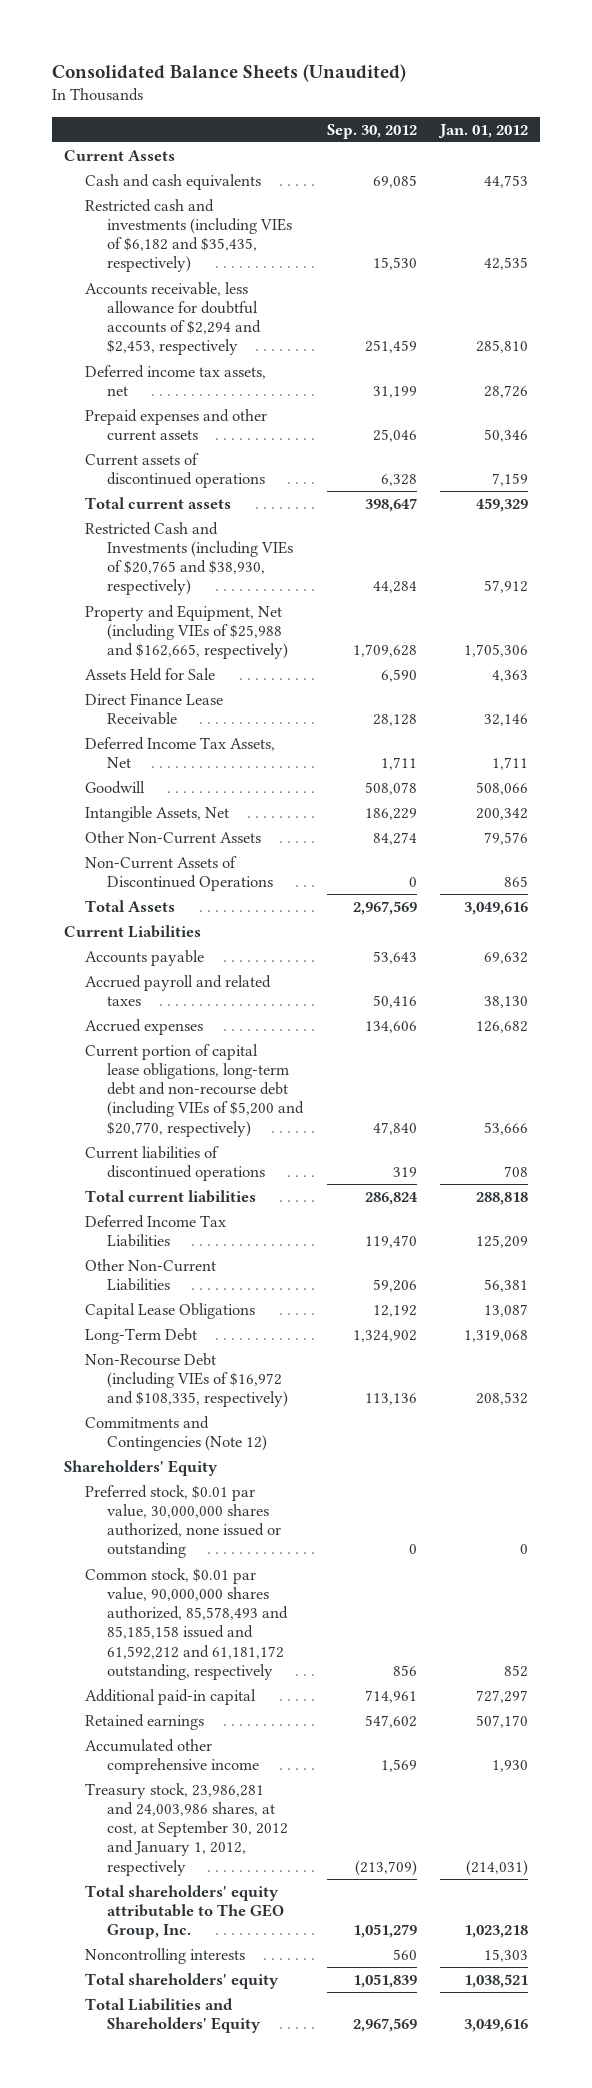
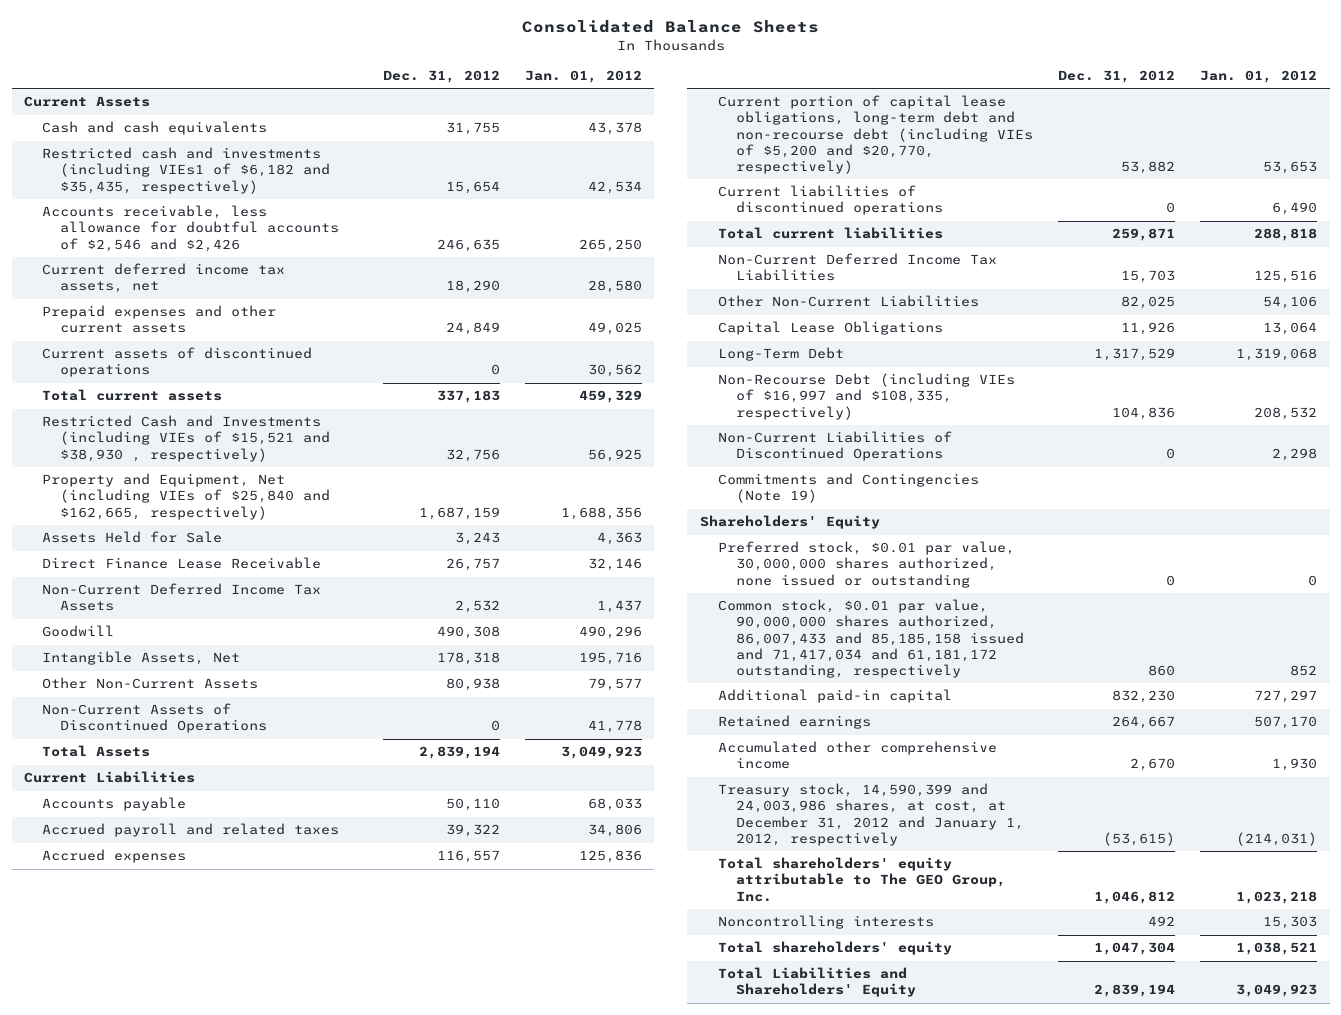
[51,63,406,82] Consolidated Balance Sheets (Unaudited) -> [521,19,819,33] Consolidated Balance Sheets
[326,123,417,139] Sep. 30, 2012 -> none
none -> [382,70,500,84] Dec. 31, 2012
[484,174,529,188] 44,753 -> [587,122,642,136] 43,378
[85,198,292,273] Restricted cash and investments (including VIEs of $6,182 and $35,435, respectively) -> [42,147,331,194] Restricted cash and investments (including VIEs1 of $6,182 and $35,435, respectively)
[484,257,529,271] 42,535 -> [587,180,642,194] 42,534
[85,281,261,356] Accounts receivable, less allowance for doubtful accounts of $2,294 and $2,453, respectively -> [42,205,340,252] Accounts receivable, less allowance for doubtful accounts of $2,546 and $2,426
[476,340,529,354] 285,810 -> [578,238,642,252] 265,250
[85,364,267,397] Deferred income tax assets, net -> [42,263,286,294] Current deferred income tax assets, net
[484,385,529,399] 28,726 -> [587,280,642,294] 28,580
[484,429,529,443] 50,346 -> [587,322,642,336] 49,025
[492,473,529,487] 7,159 -> [587,364,642,378] 30,562
[85,521,293,596] Restricted Cash and Investments (including VIEs of $20,765 and $38,930, respectively) -> [42,415,331,462] Restricted Cash and Investments (including VIEs of $15,521 and $38,930 , respectively)
[484,580,529,594] 57,912 -> [587,448,642,462] 56,925
[85,604,288,660] Property and Equipment, Net (including VIEs of $25,988 and $162,665, respectively) -> [42,473,331,520] Property and Equipment, Net (including VIEs of $25,840 and $162,665, respectively)
[464,644,529,658] 1,705,306 -> [560,506,642,520] 1,688,356
[85,736,276,769] Deferred Income Tax Assets, Net -> [42,583,322,612] Non-Current Deferred Income Tax Assets
[492,757,529,771] 1,711 -> [596,600,642,614] 1,437
[476,781,529,795] 508,066 -> [578,626,642,640] 490,296
[476,807,529,820] 200,342 -> [578,652,642,666] 195,716
[484,831,529,845] 79,576 -> [587,678,642,692] 79,577
[504,876,529,888] 865 -> [587,720,642,734] 41,778
[464,901,529,915] 3,049,616 -> [560,746,642,760] 3,049,923
[484,951,529,964] 69,632 -> [587,798,642,812] 68,033
[484,996,529,1009] 38,130 -> [587,824,642,838] 34,806
[476,1020,529,1033] 126,682 -> [578,850,642,864] 125,836
[484,1121,529,1135] 53,666 -> [1263,160,1318,174] 53,653
[504,1166,529,1178] 708 -> [1272,202,1318,216] 6,490
[85,1214,227,1248] Deferred Income Tax Liabilities -> [717,253,997,282] Non-Current Deferred Income Tax Liabilities
[476,1235,529,1249] 125,209 -> [1254,270,1318,284] 125,516
[484,1279,529,1293] 56,381 -> [1263,296,1318,310] 54,106
[484,1303,529,1317] 13,087 -> [1263,322,1318,336] 13,064
[85,1352,288,1408] Non-Recourse Debt (including VIEs of $16,972 and $108,335, respectively) -> [717,373,1015,420] Non-Recourse Debt (including VIEs of $16,997 and $108,335, respectively)
none -> [717,431,952,462] Non-Current Liabilities of Discontinued Operations
[85,1415,267,1452] Commitments and Contingencies (Note 12) -> [717,473,979,504] Commitments and Contingencies (Note 19)
[85,1567,288,1680] Common stock, $0.01 par value, 90,000,000 shares authorized, 85,578,493 and 85,185,158 issued and 61,592,212 and 61,181,172 outstanding, respectively -> [717,599,1024,678] Common stock, $0.01 par value, 90,000,000 shares authorized, 86,007,433 and 85,185,158 issued and 71,417,034 and 61,181,172 outstanding, respectively
[85,1782,288,1876] Treasury stock, 23,986,281 and 24,003,986 shares, at cost, at September 30, 2012 and January 1, 2012, respectively -> [717,783,1024,846] Treasury stock, 14,590,399 and 24,003,986 shares, at cost, at December 31, 2012 and January 1, 2012, respectively
[464,2019,529,2033] 3,049,616 -> [1236,984,1318,998] 3,049,923

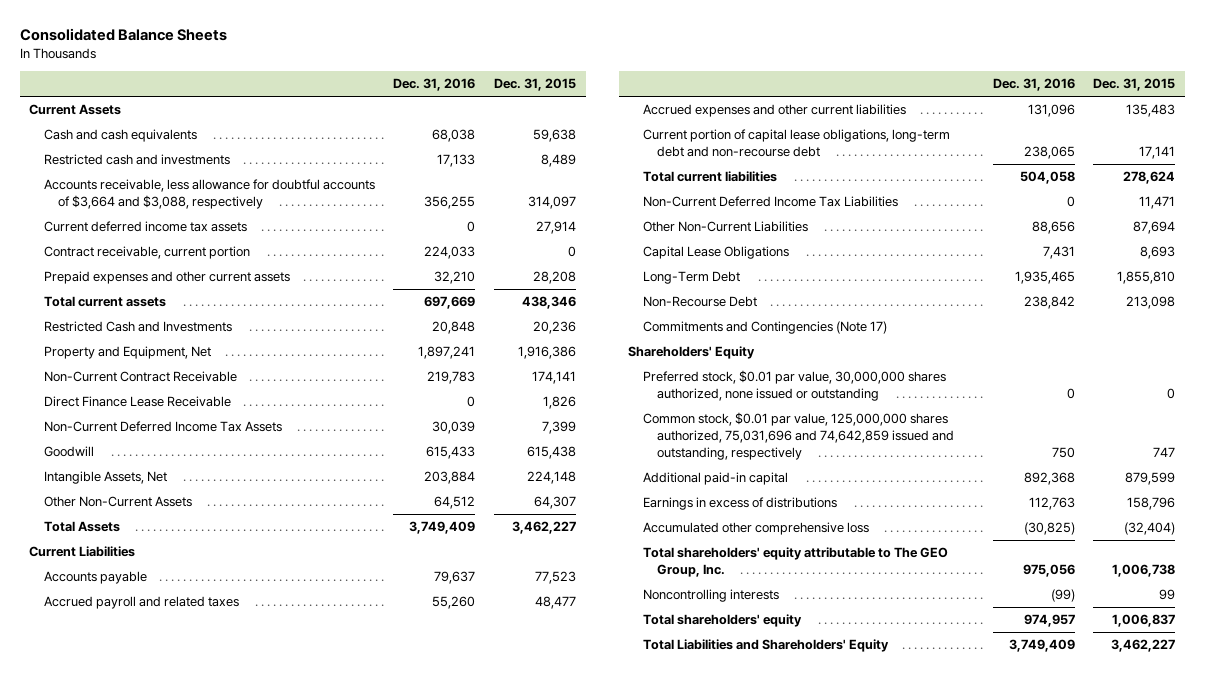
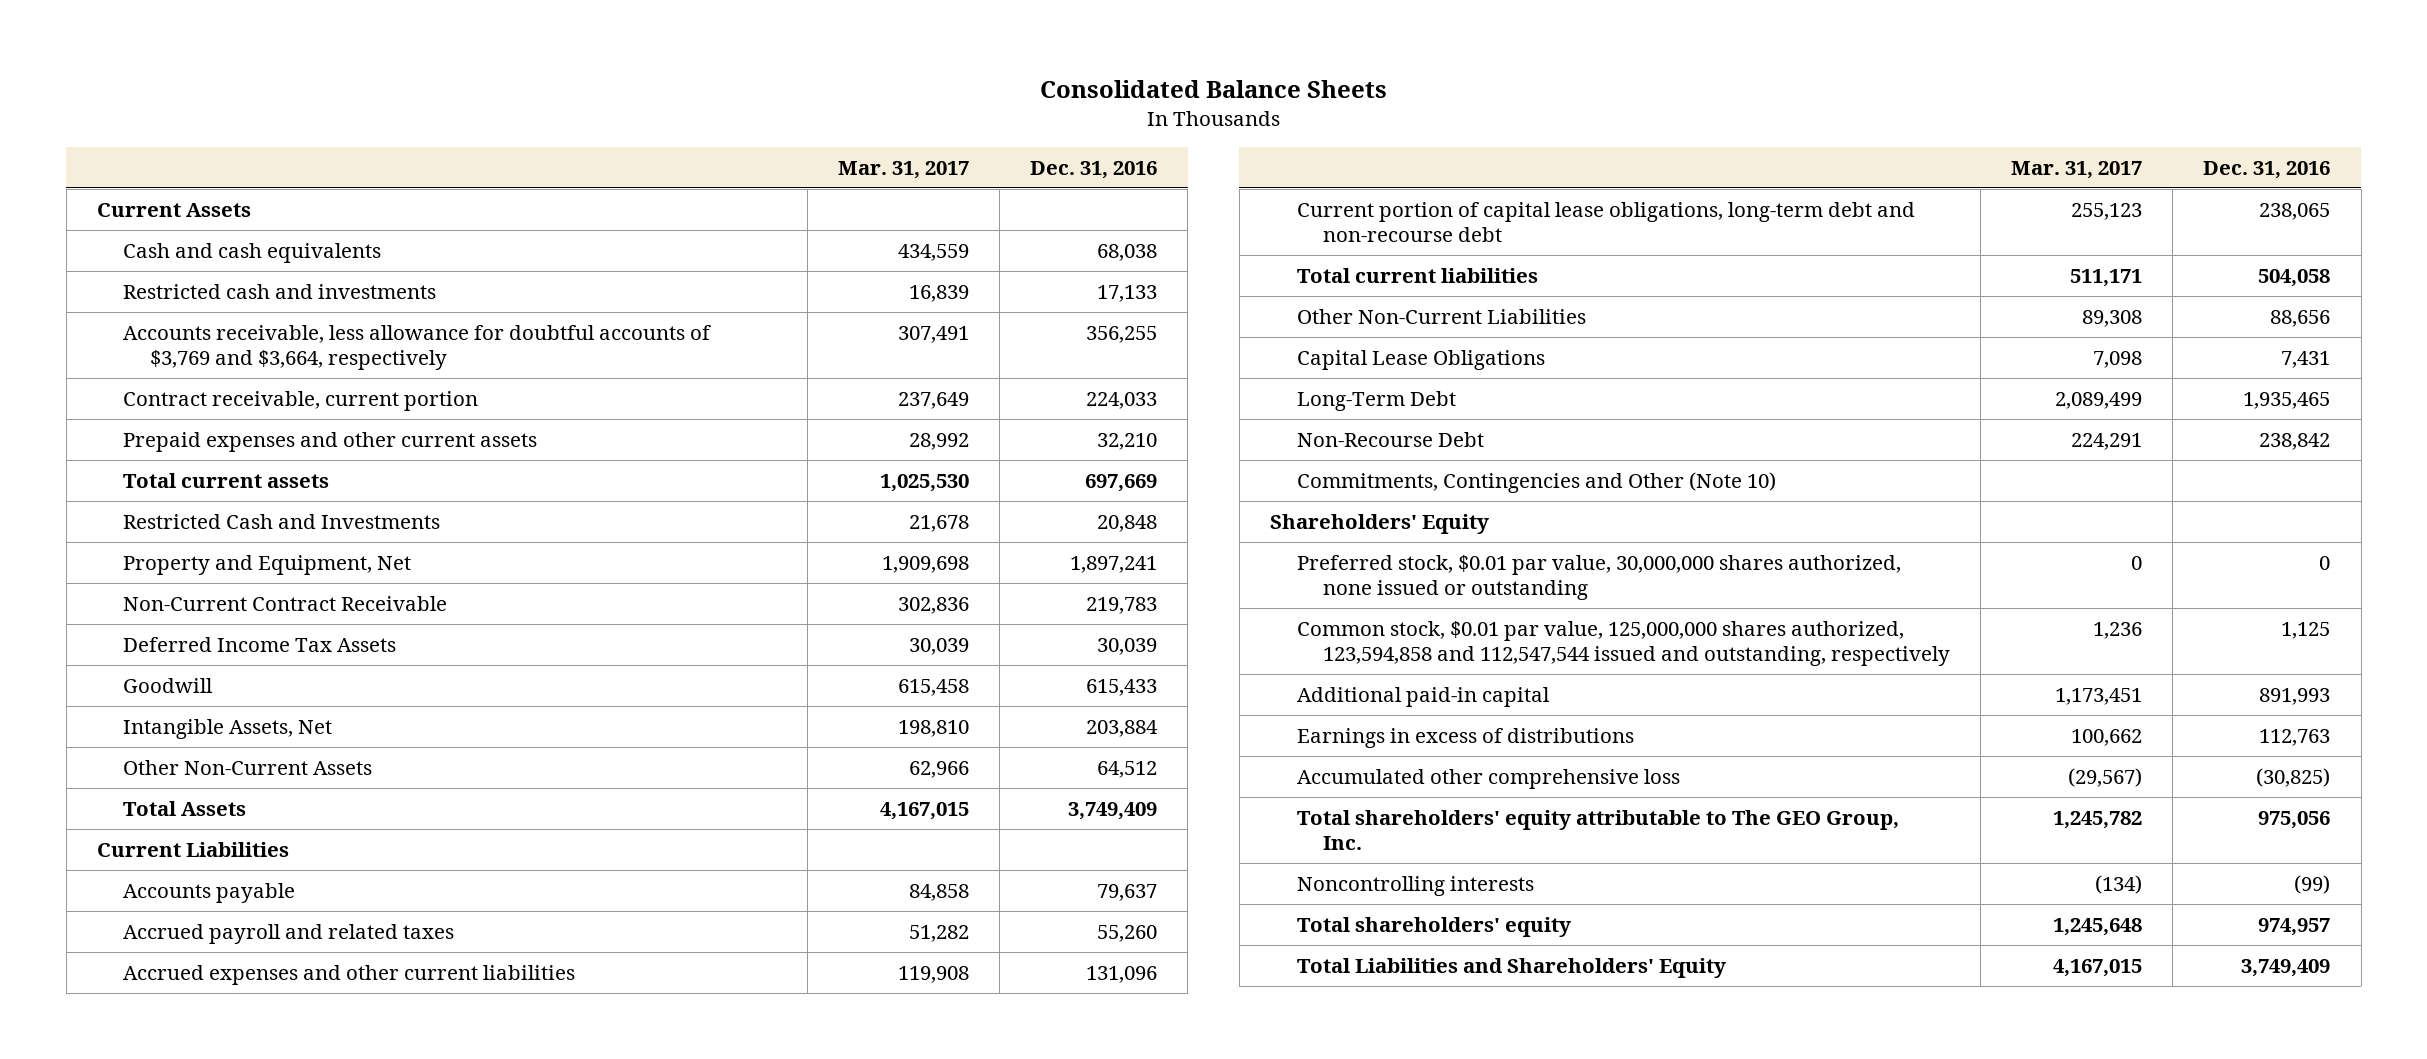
[494,78,577,92] Dec. 31, 2015 -> none
none -> [837,160,969,179] Mar. 31, 2017
[43,221,247,233] Current deferred income tax assets -> none
[43,179,375,210] Accounts receivable, less allowance for doubtful accounts of $3,664 and $3,088, respectively -> [123,324,712,370] Accounts receivable, less allowance for doubtful accounts of $3,769 and $3,664, respectively
[43,396,231,408] Direct Finance Lease Receivable -> none
[43,421,282,433] Non-Current Deferred Income Tax Assets -> [123,636,397,652] Deferred Income Tax Assets
[642,196,898,208] Non-Current Deferred Income Tax Liabilities -> none
[642,321,887,335] Commitments and Contingencies (Note 17) -> [1296,471,1776,493] Commitments, Contingencies and Other (Note 10)
[642,412,955,461] Common stock, $0.01 par value, 125,000,000 shares authorized, 75,031,696 and 74,642,859 issued and outstanding, respectively -> [1296,620,1951,666] Common stock, $0.01 par value, 125,000,000 shares authorized, 123,594,858 and 112,547,544 issued and outstanding, respectively
[1051,447,1075,459] 750 -> [2281,621,2331,639] 1,125
[1023,472,1075,486] 892,368 -> [2259,687,2331,705] 891,993

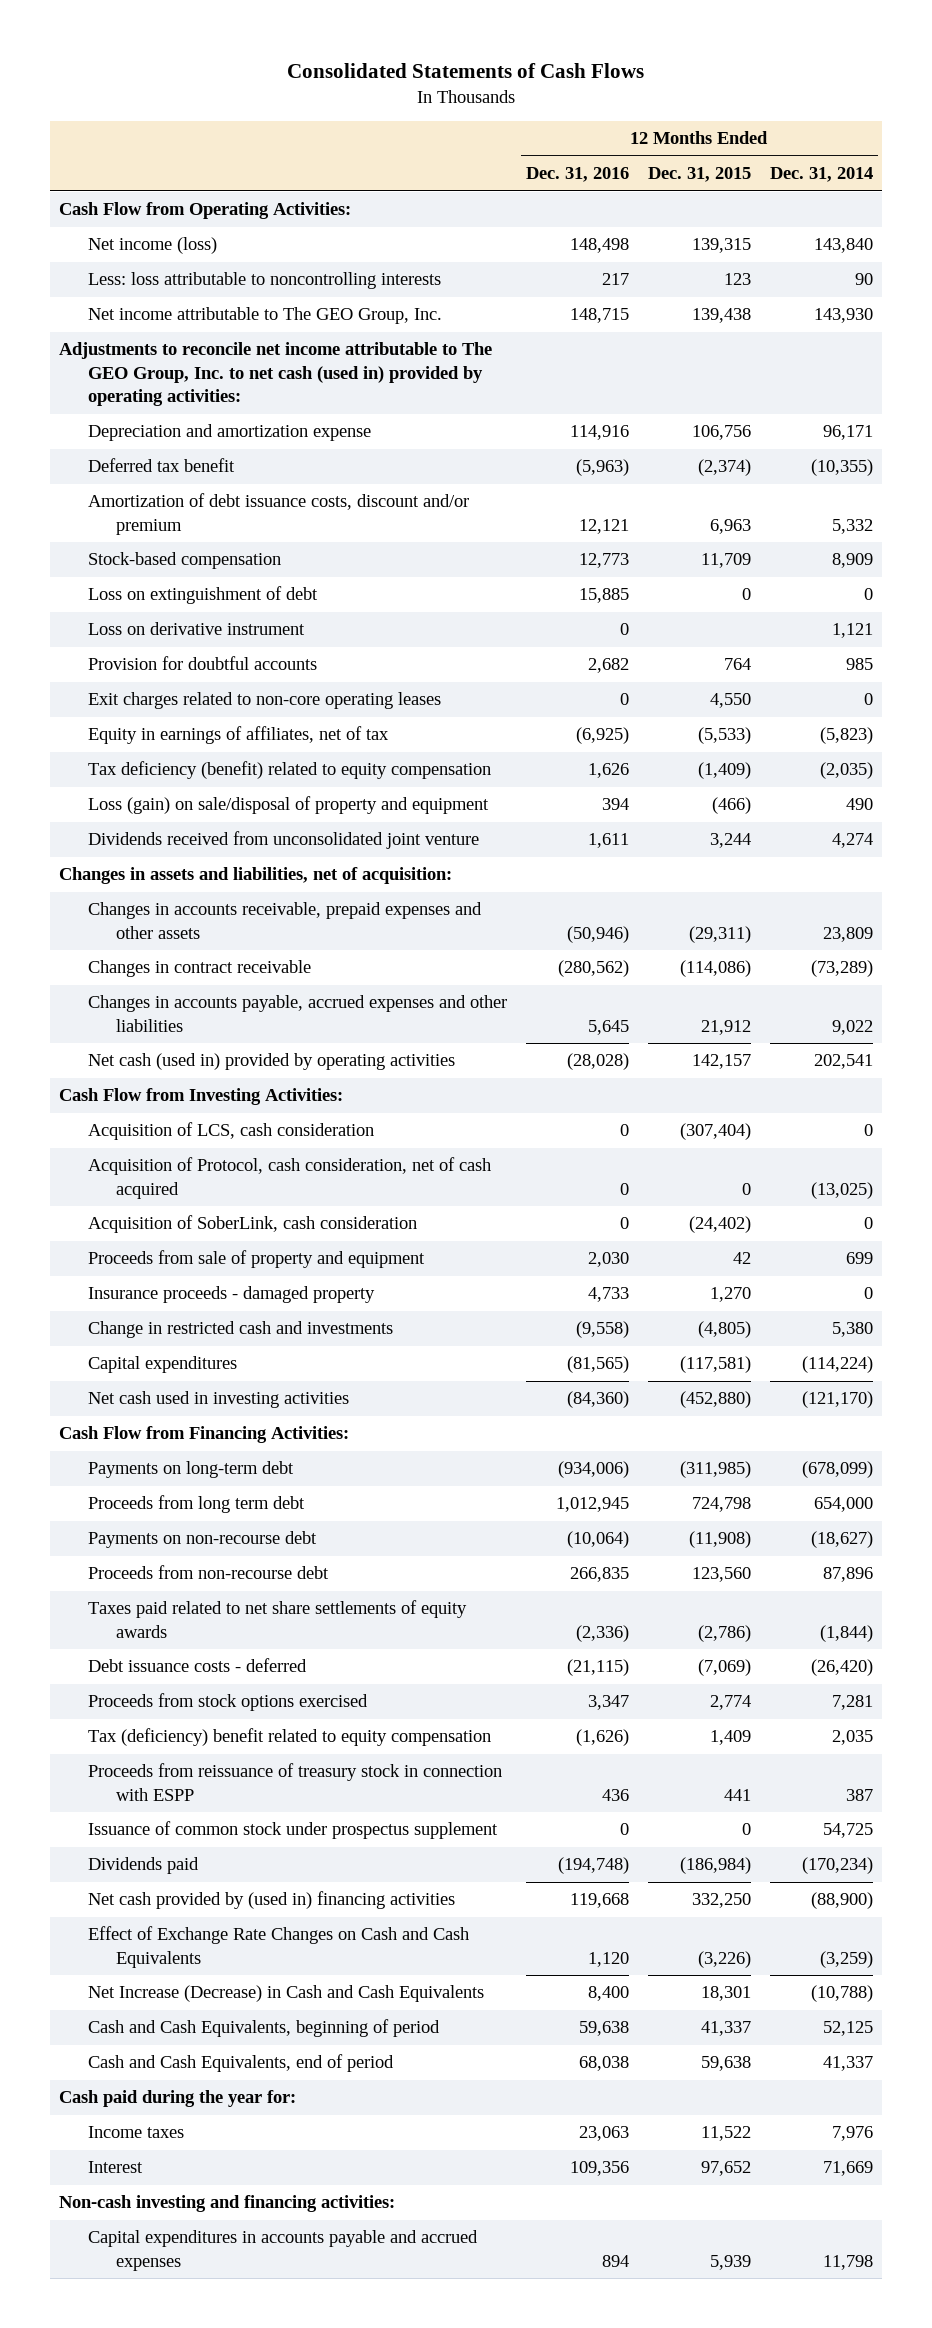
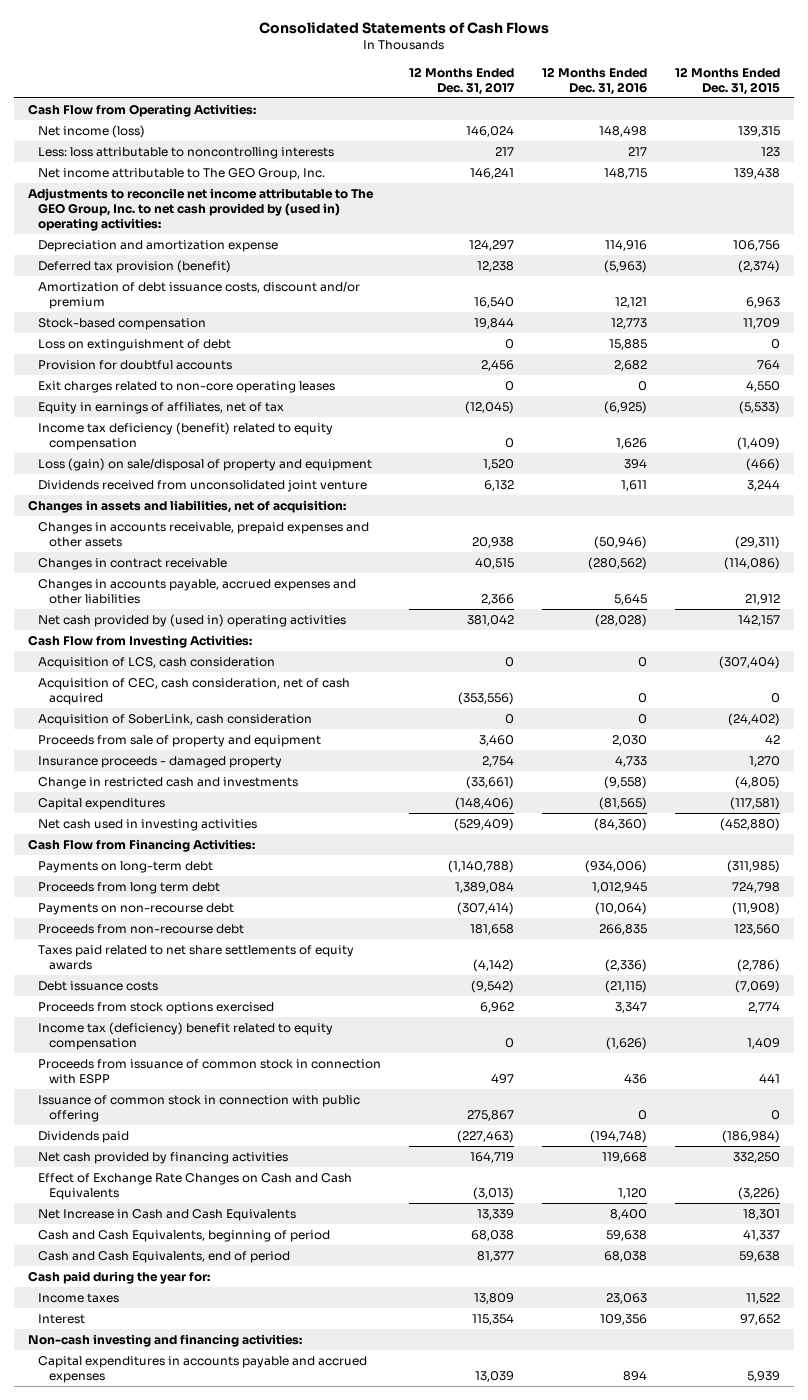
[769,167,873,183] Dec. 31, 2014 -> none
none -> [409,66,516,95] 12 Months Ended Dec. 31, 2017
[59,342,493,407] Adjustments to reconcile net income attributable to The GEO Group, Inc. to net cash (used in) provided by operating activities: -> [27,187,374,232] Adjustments to reconcile net income attributable to The GEO Group, Inc. to net cash provided by (used in) operating activities:
[87,458,235,473] Deferred tax benefit -> [38,259,232,273] Deferred tax provision (benefit)
[87,622,305,636] Loss on derivative instrument -> none
[87,761,491,780] Tax deficiency (benefit) related to equity compensation -> [38,421,334,450] Income tax deficiency (benefit) related to equity compensation
[87,1053,455,1071] Net cash (used in) provided by operating activities -> [38,613,347,627] Net cash provided by (used in) operating activities
[87,1157,491,1199] Acquisition of Protocol, cash consideration, net of cash acquired -> [38,677,351,705] Acquisition of CEC, cash consideration, net of cash acquired
[87,1658,307,1673] Debt issuance costs - deferred -> [38,980,159,991] Debt issuance costs
[87,1728,491,1747] Tax (deficiency) benefit related to equity compensation -> [38,1021,334,1050] Income tax (deficiency) benefit related to equity compensation
[87,1763,502,1801] Proceeds from reissuance of treasury stock in connection with ESPP -> [38,1058,382,1084] Proceeds from issuance of common stock in connection with ESPP
[87,1821,498,1840] Issuance of common stock under prospectus supplement -> [38,1094,361,1122] Issuance of common stock in connection with public offering
[87,1891,455,1910] Net cash provided by (used in) financing activities -> [38,1151,289,1164] Net cash provided by financing activities
[87,1985,484,2003] Net Increase (Decrease) in Cash and Cash Equivalents -> [38,1208,297,1221] Net Increase in Cash and Cash Equivalents

